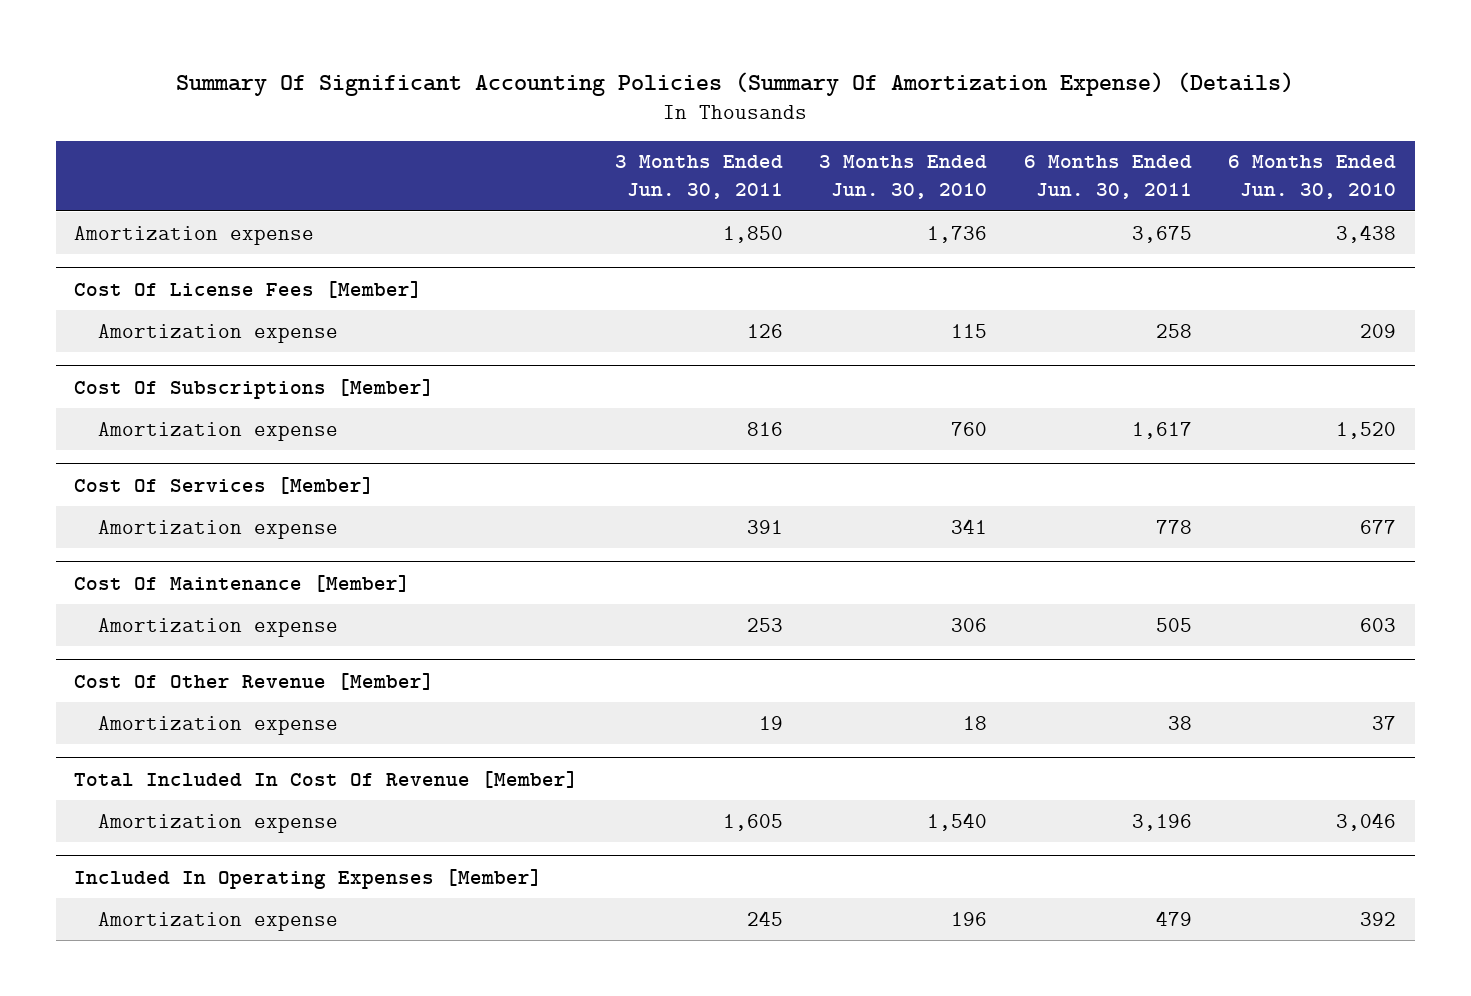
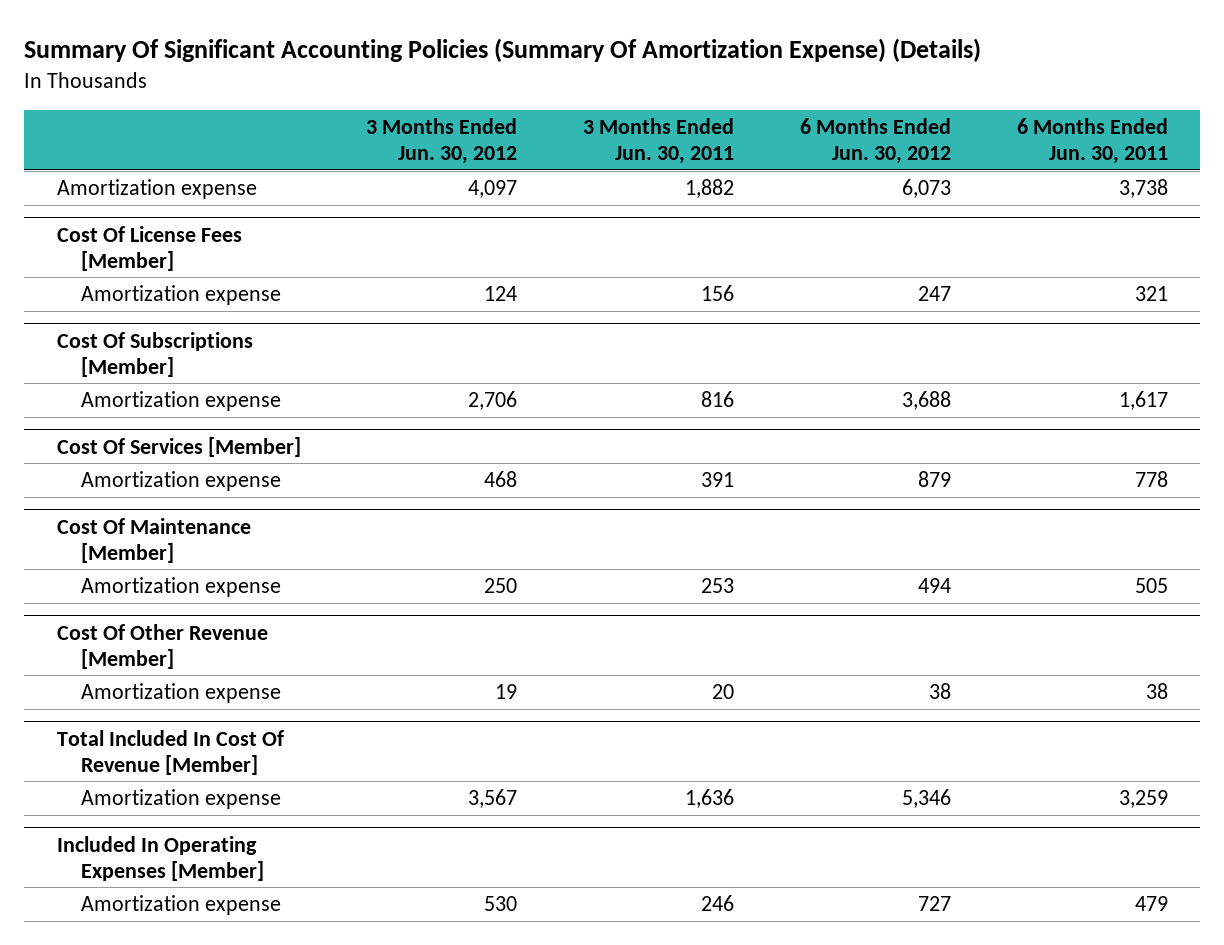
[819,155,988,200] 3 Months Ended Jun. 30, 2010 -> none
[1228,155,1397,200] 6 Months Ended Jun. 30, 2010 -> none
none -> [366,118,518,165] 3 Months Ended Jun. 30, 2012
none -> [799,118,951,165] 6 Months Ended Jun. 30, 2012
[722,225,783,243] 1,850 -> [685,179,735,199] 1,882
[1131,225,1192,243] 3,675 -> [1118,179,1168,199] 3,738
[746,323,783,338] 126 -> [701,285,735,302] 156
[1155,323,1192,338] 258 -> [1134,286,1168,302] 321
[758,715,783,730] 19 -> [712,684,735,700] 20
[722,813,783,831] 1,605 -> [685,789,735,809] 1,636
[1131,813,1192,831] 3,196 -> [1118,790,1168,809] 3,259
[746,910,783,926] 245 -> [701,895,735,912] 246

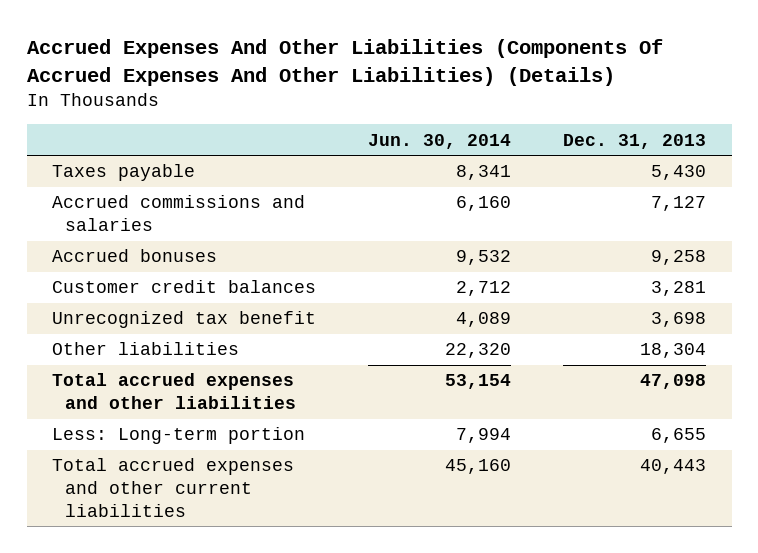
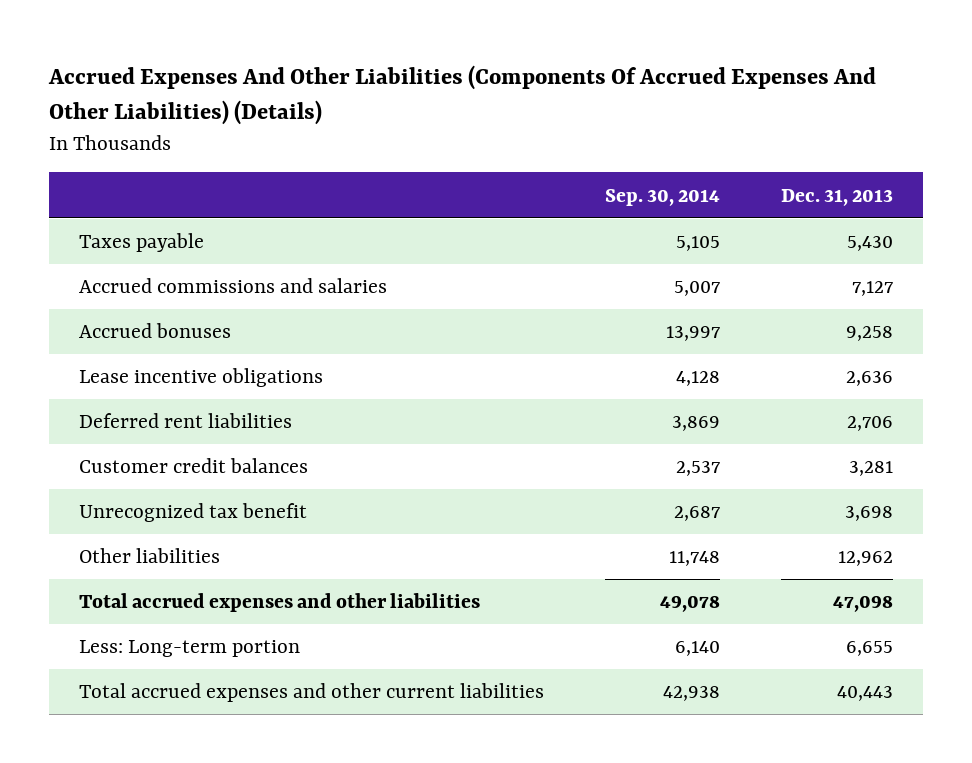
[368,133,512,149] Jun. 30, 2014 -> none
none -> [604,188,720,206] Sep. 30, 2014
none -> [79,368,324,388] Lease incentive obligations
none -> [79,413,293,429] Deferred rent liabilities
[639,343,706,359] 18,304 -> [837,551,893,567] 12,962

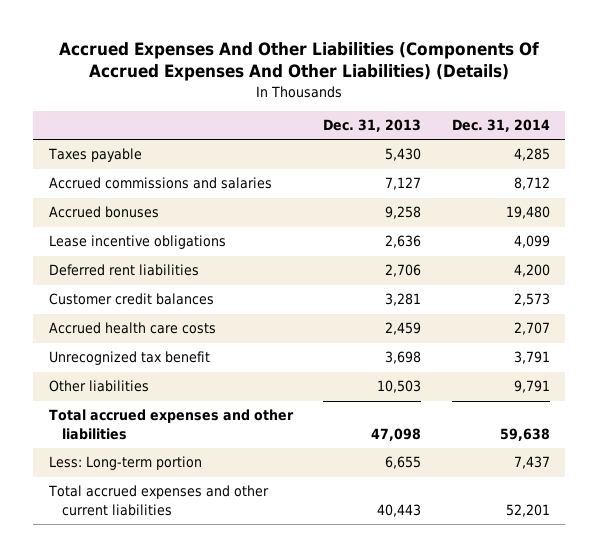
[604,188,720,206] Sep. 30, 2014 -> none
none -> [451,119,550,133] Dec. 31, 2014
none -> [48,322,216,335] Accrued health care costs
[837,551,893,567] 12,962 -> [377,380,422,394] 10,503

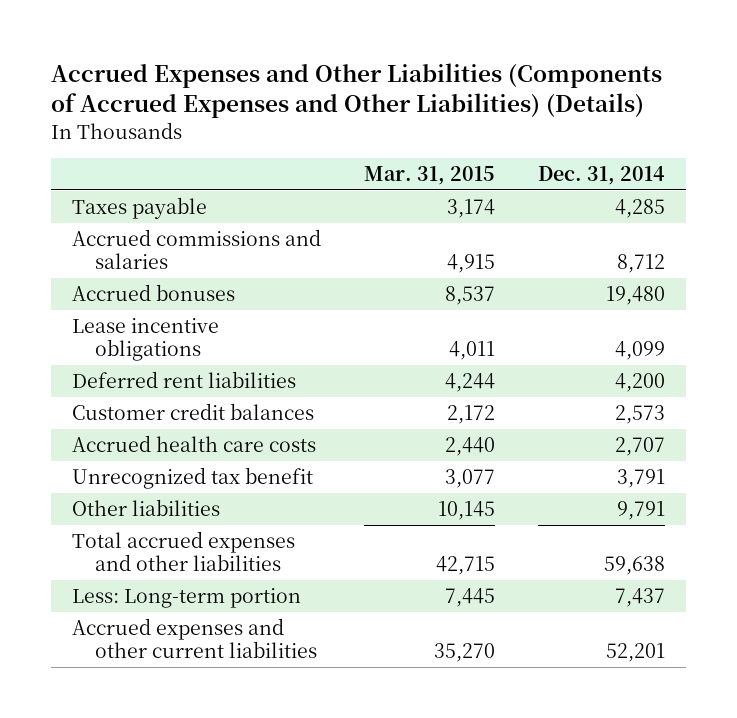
[59,42,540,82] Accrued Expenses And Other Liabilities (Components Of Accrued Expenses And Other Liabilities) (Details) -> [51,62,663,119] Accrued Expenses and Other Liabilities (Components of Accrued Expenses and Other Liabilities) (Details)
[323,119,422,133] Dec. 31, 2013 -> none
none -> [364,166,496,186] Mar. 31, 2015
[47,485,269,516] Total accrued expenses and other current liabilities -> [72,617,318,659] Accrued expenses and other current liabilities

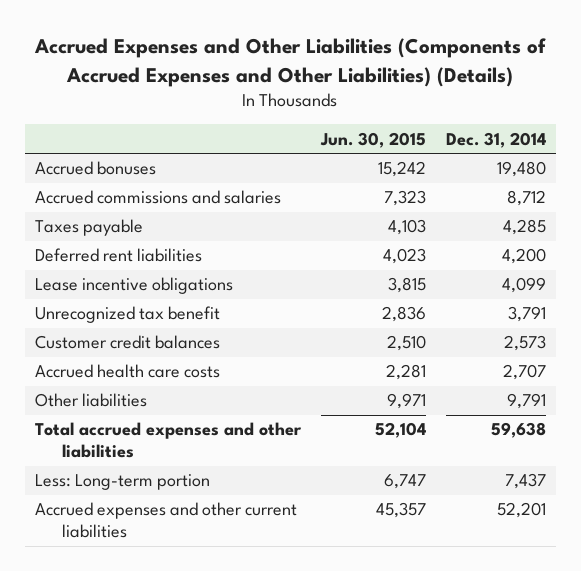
[364,166,496,186] Mar. 31, 2015 -> none
none -> [319,131,426,148] Jun. 30, 2015
[72,228,322,270] Accrued commissions and salaries -> [35,190,282,205] Accrued commissions and salaries
[72,196,208,219] Taxes payable -> [35,219,144,237] Taxes payable
[72,317,220,362] Lease incentive obligations -> [35,277,234,295] Lease incentive obligations
[72,466,314,489] Unrecognized tax benefit -> [35,306,221,324] Unrecognized tax benefit

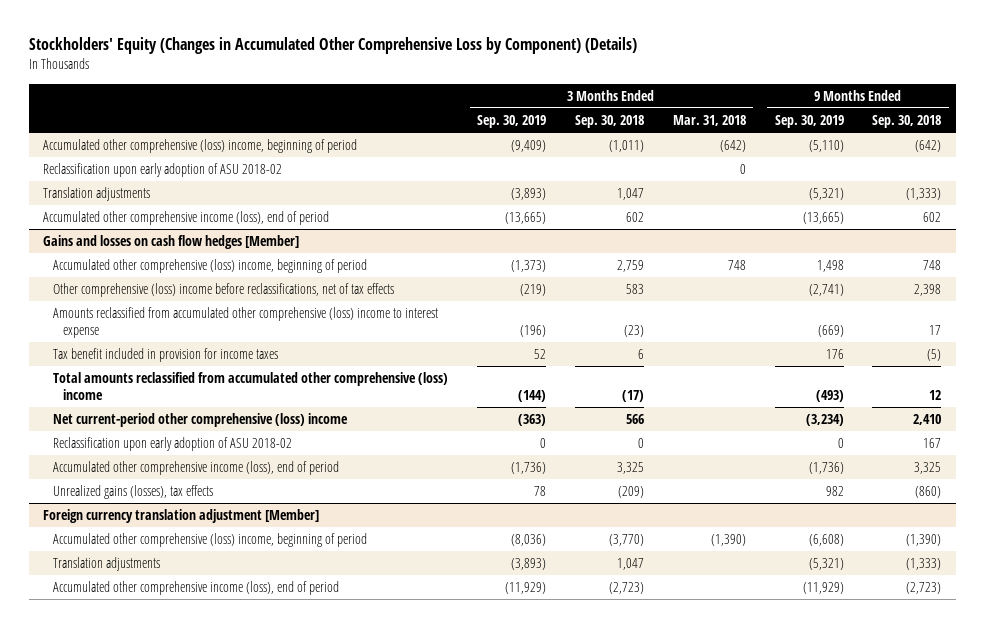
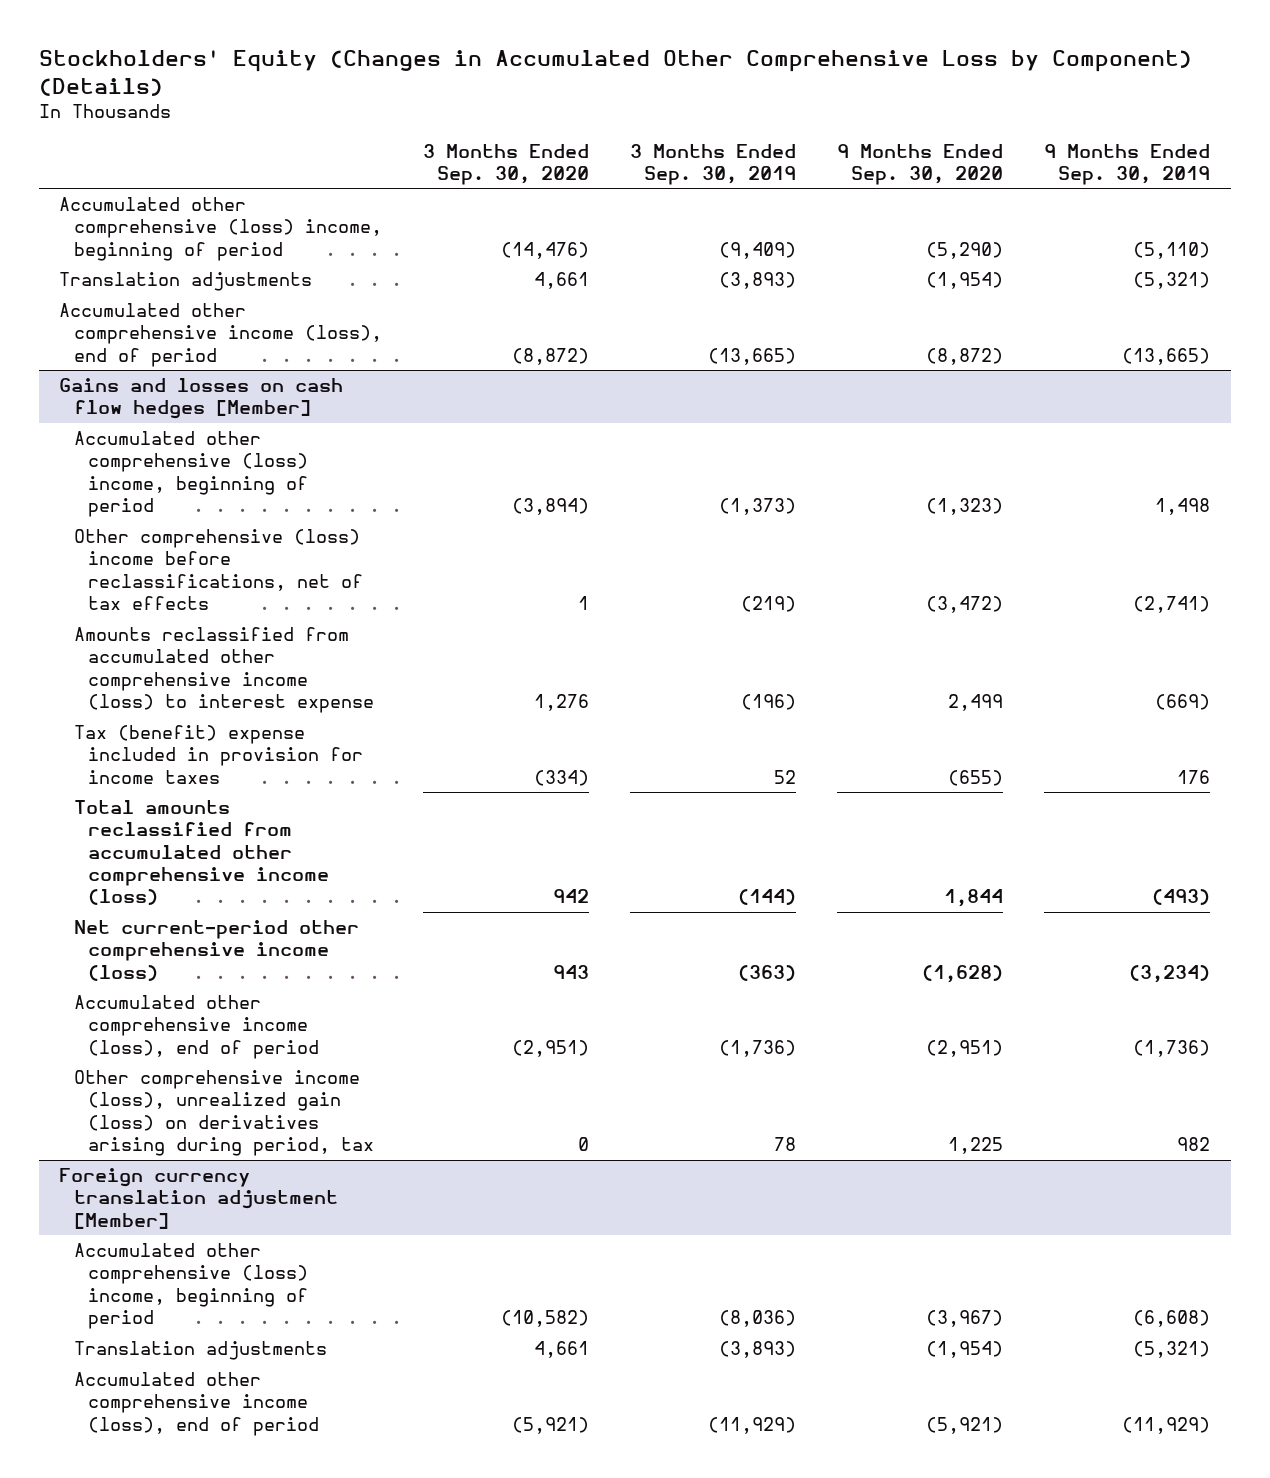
[574,114,644,128] Sep. 30, 2018 -> none
[672,114,746,126] Mar. 31, 2018 -> none
[872,114,942,128] Sep. 30, 2018 -> none
none -> [422,143,589,185] 3 Months Ended Sep. 30, 2020
none -> [837,143,1004,185] 9 Months Ended Sep. 30, 2020
[42,163,282,178] Reclassification upon early adoption of ASU 2018-02 -> none
[53,437,293,452] Reclassification upon early adoption of ASU 2018-02 -> none
[53,307,439,339] Amounts reclassified from accumulated other comprehensive (loss) income to interest expense -> [73,627,375,714] Amounts reclassified from accumulated other comprehensive income (loss) to interest expense
[53,348,279,363] Tax benefit included in provision for income taxes -> [73,725,364,784] Tax (benefit) expense included in provision for income taxes
[53,372,449,401] Total amounts reclassified from accumulated other comprehensive (loss) income -> [73,800,330,906] Total amounts reclassified from accumulated other comprehensive income (loss)
[53,413,349,428] Net current-period other comprehensive (loss) income -> [73,920,359,981] Net current-period other comprehensive income (loss)
[53,485,214,500] Unrealized gains (losses), tax effects -> [73,1070,375,1157] Other comprehensive income (loss), unrealized gain (loss) on derivatives arising during period, tax

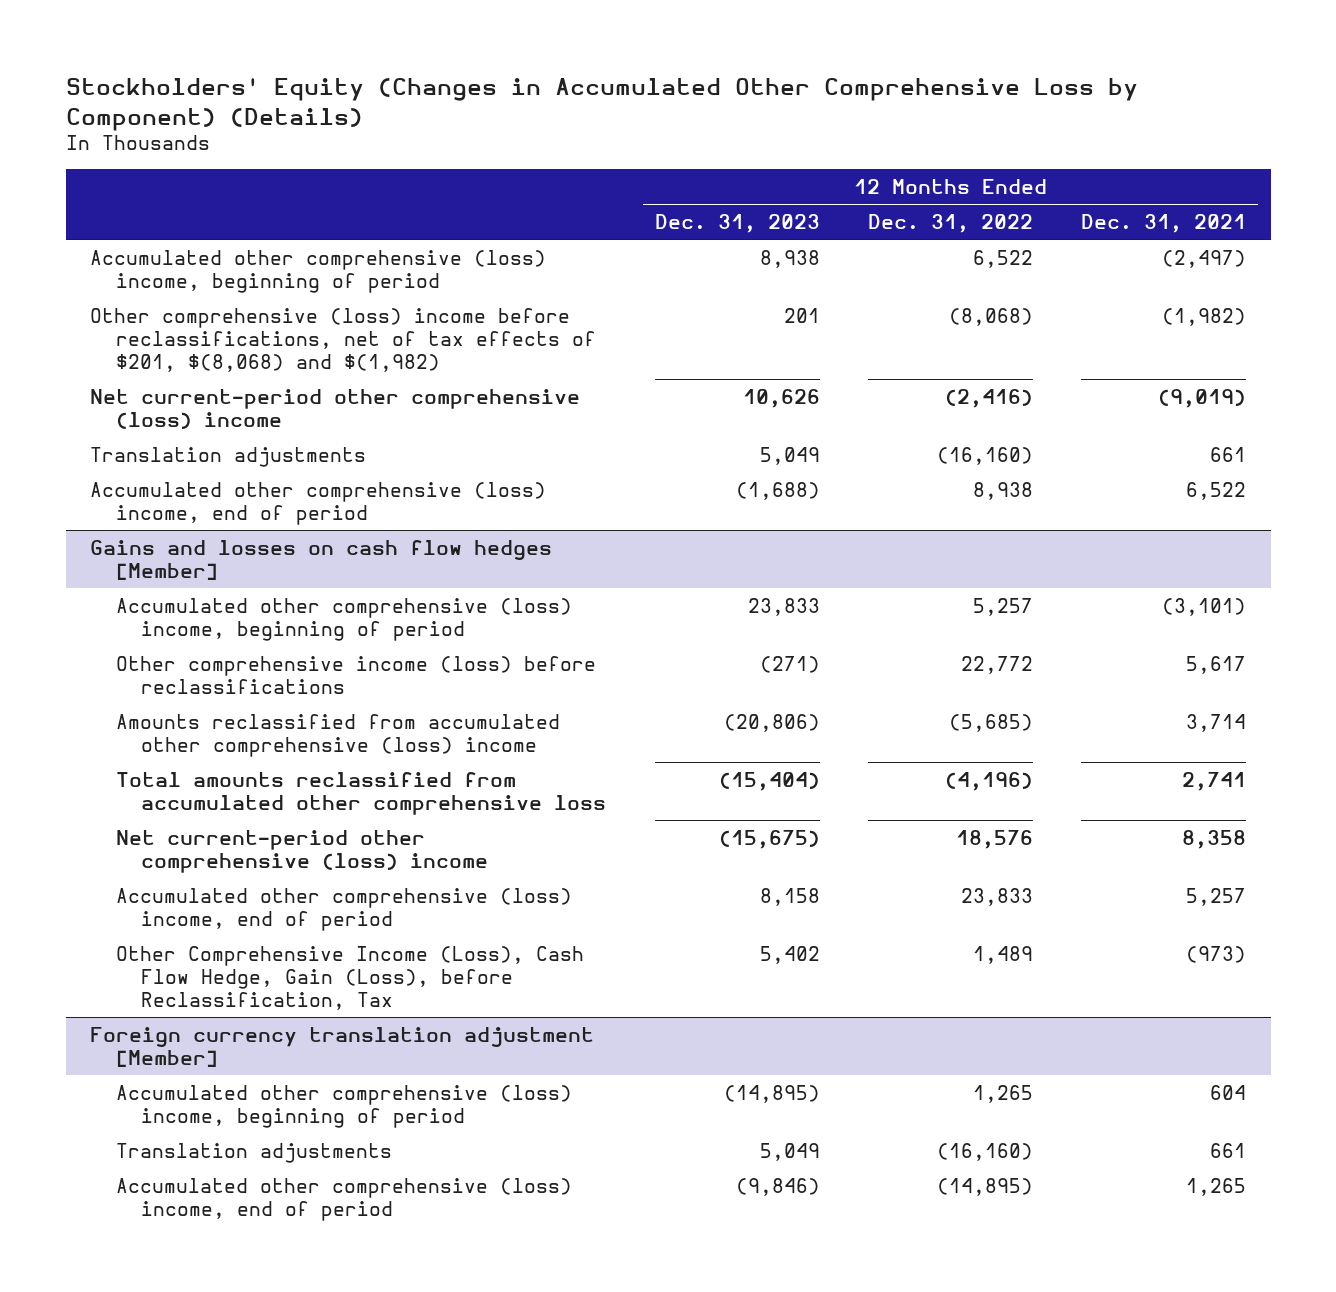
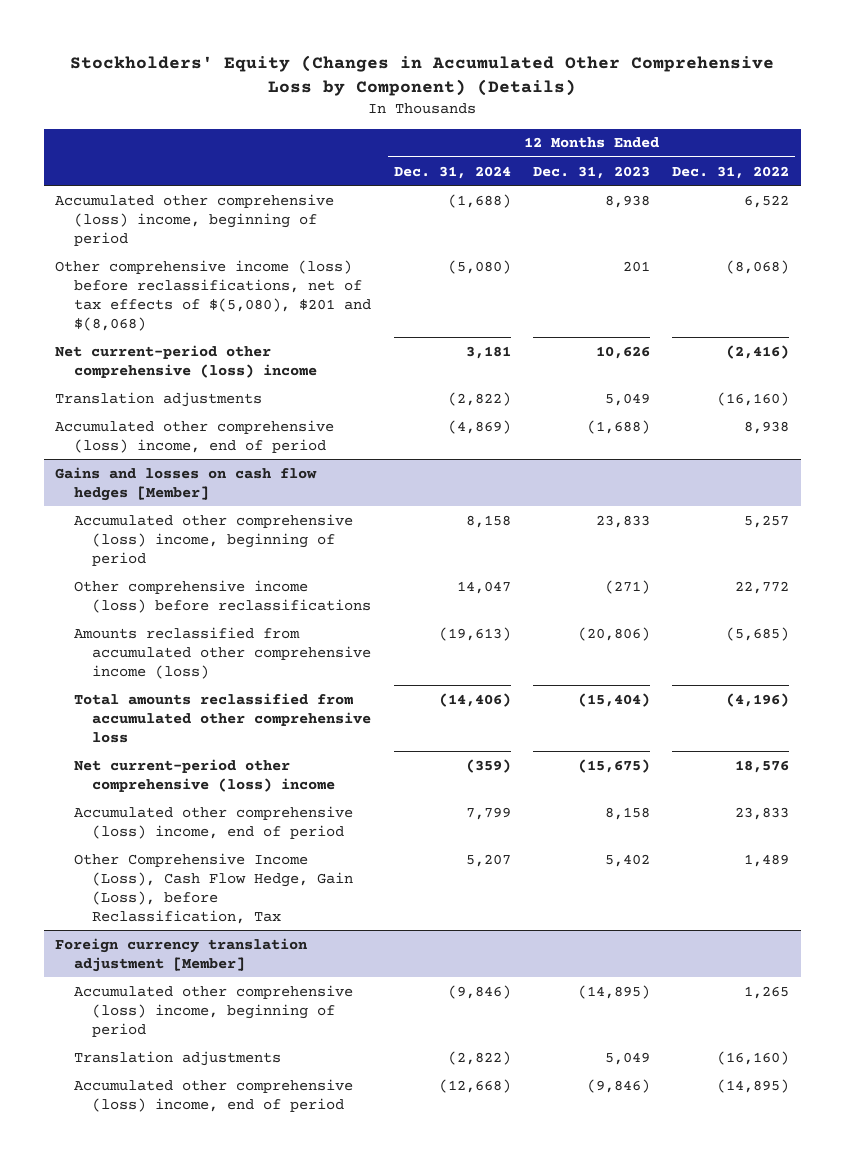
[1081,214,1247,234] Dec. 31, 2021 -> none
none -> [393,165,511,179] Dec. 31, 2024
[90,307,596,373] Other comprehensive (loss) income before reclassifications, net of tax effects of $201, $(8,068) and $(1,982) -> [55,259,371,331] Other comprehensive income (loss) before reclassifications, net of tax effects of $(5,080), $201 and $(8,068)
[115,713,560,757] Amounts reclassified from accumulated other comprehensive (loss) income -> [73,626,372,679] Amounts reclassified from accumulated other comprehensive income (loss)

